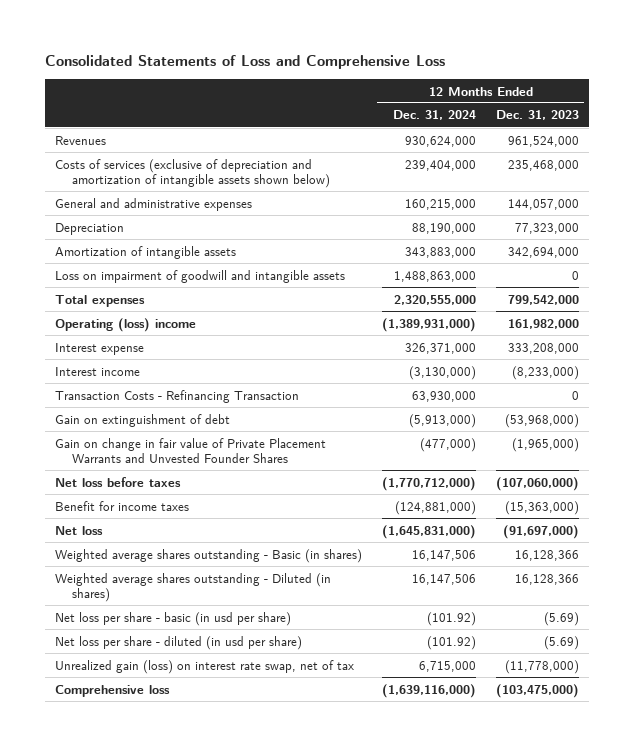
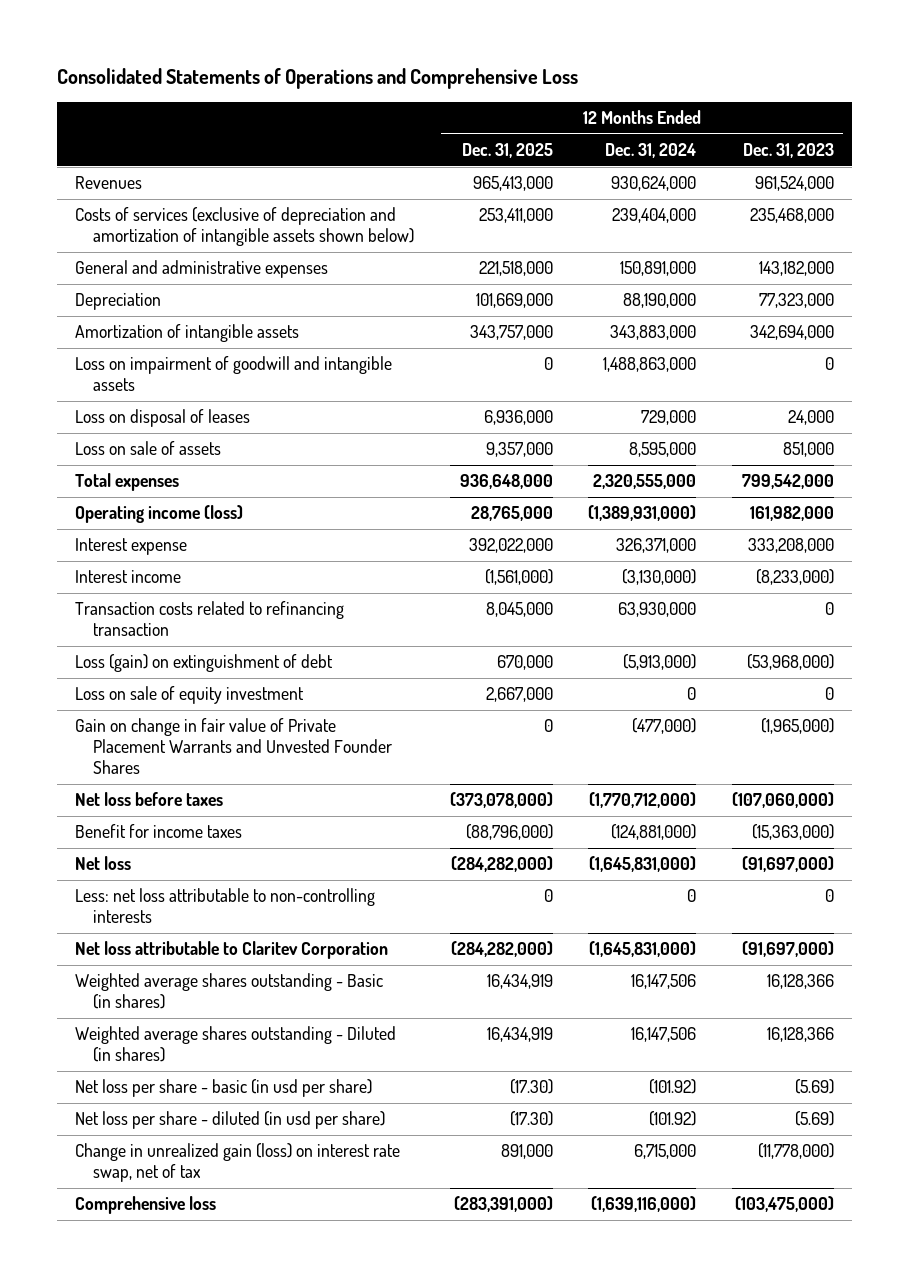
[45,54,446,69] Consolidated Statements of Loss and Comprehensive Loss -> [56,68,578,90] Consolidated Statements of Operations and Comprehensive Loss
none -> [461,143,553,159] Dec. 31, 2025
[405,198,477,210] 160,215,000 -> [620,261,697,277] 150,891,000
[508,198,580,210] 144,057,000 -> [758,261,834,277] 143,182,000
none -> [74,409,250,428] Loss on disposal of leases
none -> [74,441,221,456] Loss on sale of assets
[55,317,197,332] Operating (loss) income -> [74,505,243,524] Operating income (loss)
[55,389,300,403] Transaction Costs - Refinancing Transaction -> [74,601,344,637] Transaction costs related to refinancing transaction
[55,413,231,427] Gain on extinguishment of debt -> [74,654,333,673] Loss (gain) on extinguishment of debt
none -> [74,686,304,705] Loss on sale of equity investment
none -> [74,888,375,924] Less: net loss attributable to non-controlling interests
none -> [74,941,388,960] Net loss attributable to Claritev Corporation
[55,659,355,674] Unrealized gain (loss) on interest rate swap, net of tax -> [74,1143,400,1183] Change in unrealized gain (loss) on interest rate swap, net of tax

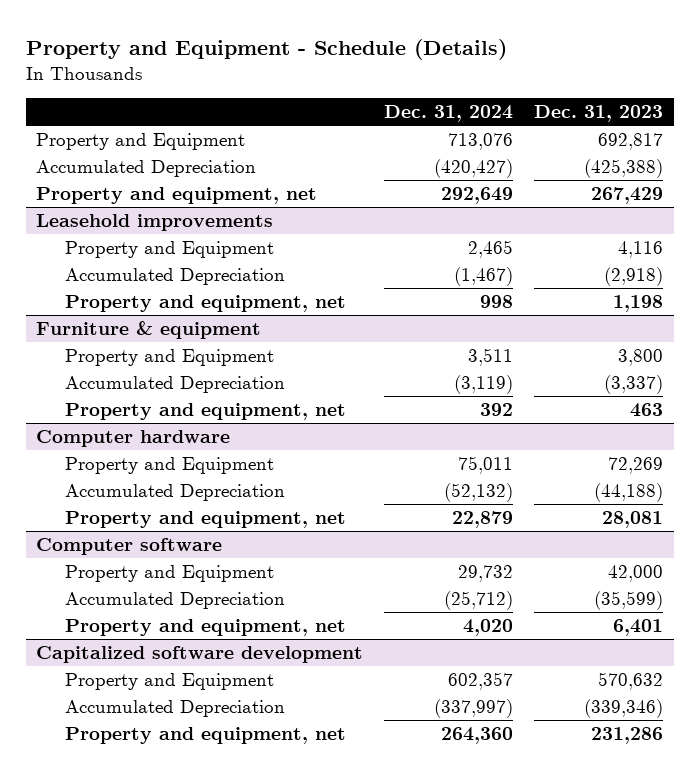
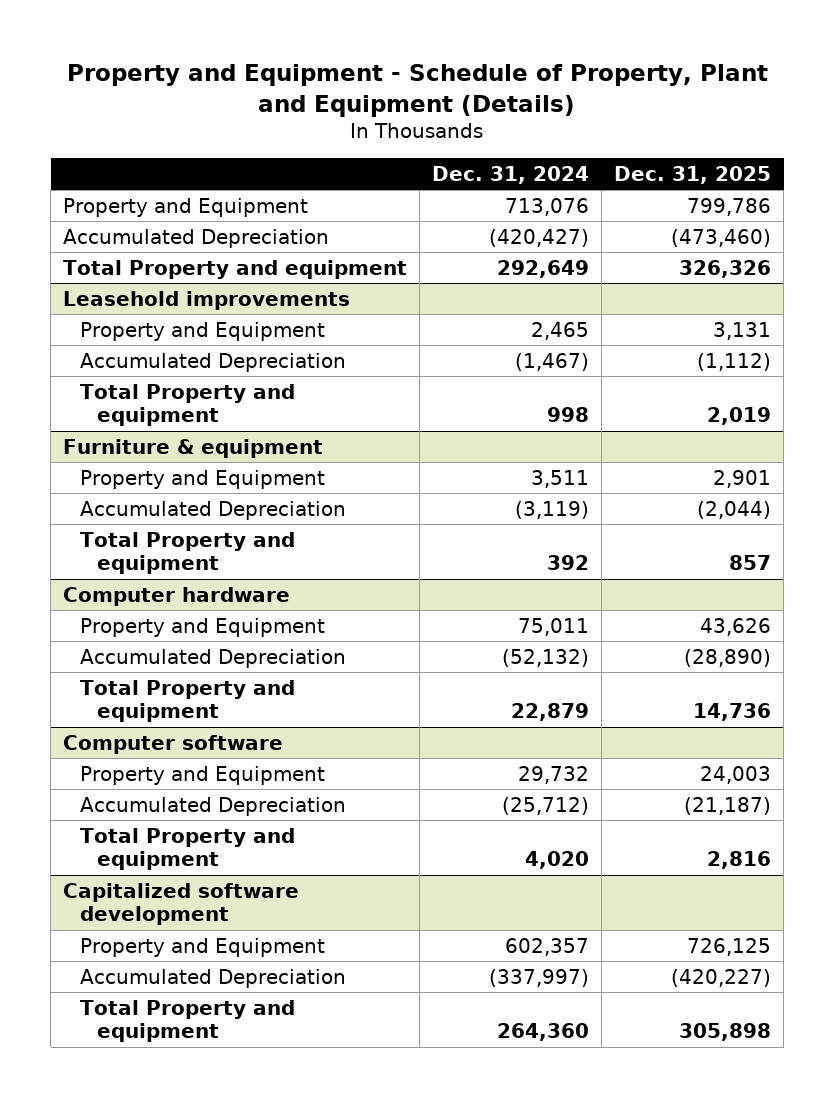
[25,38,507,60] Property and Equipment - Schedule (Details) -> [67,64,769,117] Property and Equipment - Schedule of Property, Plant and Equipment (Details)
[534,104,664,122] Dec. 31, 2023 -> none
none -> [614,165,772,184] Dec. 31, 2025
[36,186,318,204] Property and equipment, net -> [63,259,408,279] Total Property and equipment
[65,294,347,312] Property and equipment, net -> [80,383,296,427] Total Property and equipment
[65,402,347,420] Property and equipment, net -> [80,531,296,575] Total Property and equipment
[65,510,347,528] Property and equipment, net -> [80,679,296,723] Total Property and equipment
[65,618,347,636] Property and equipment, net -> [80,827,296,871] Total Property and equipment
[65,726,347,744] Property and equipment, net -> [80,999,296,1043] Total Property and equipment

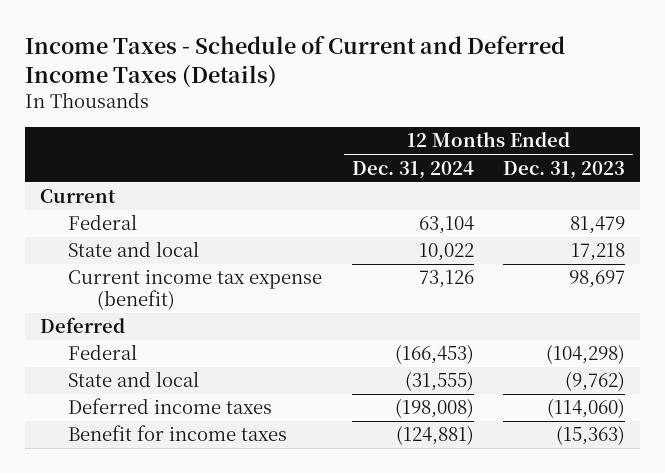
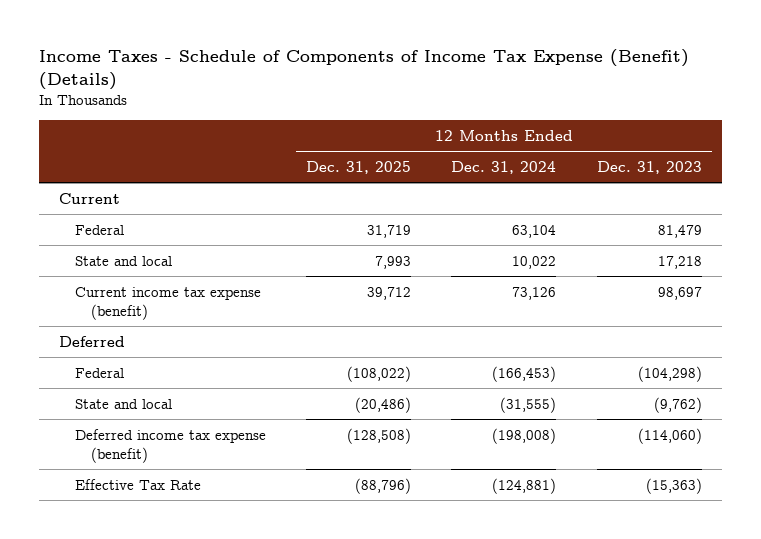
[25,36,566,89] Income Taxes - Schedule of Current and Deferred Income Taxes (Details) -> [39,49,690,91] Income Taxes - Schedule of Components of Income Tax Expense (Benefit) (Details)
none -> [306,160,412,174] Dec. 31, 2025
[68,398,273,415] Deferred income taxes -> [75,428,267,463] Deferred income tax expense (benefit)
[68,425,288,442] Benefit for income taxes -> [75,478,202,490] Effective Tax Rate

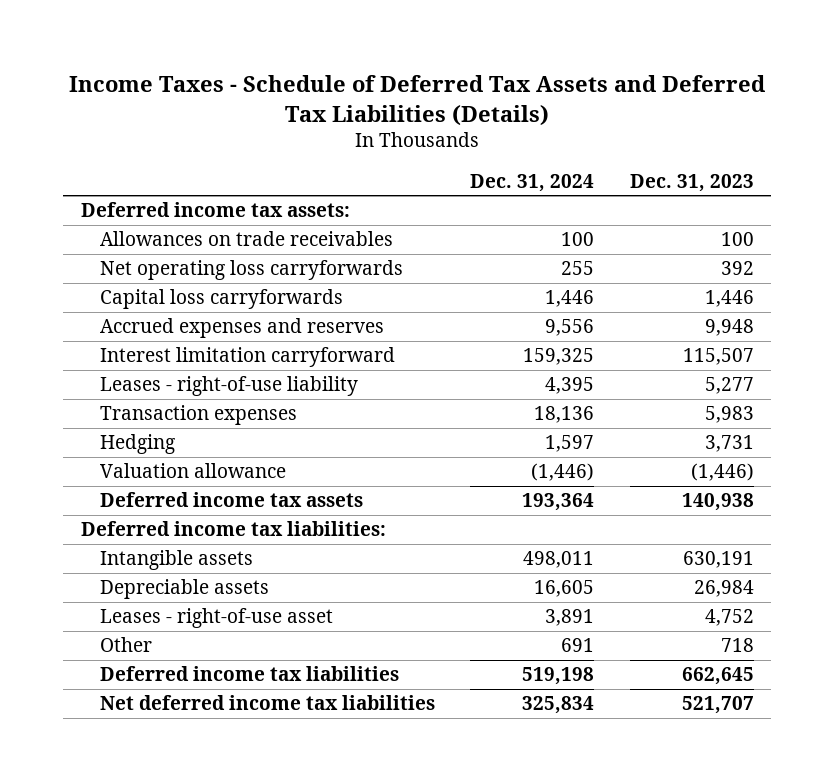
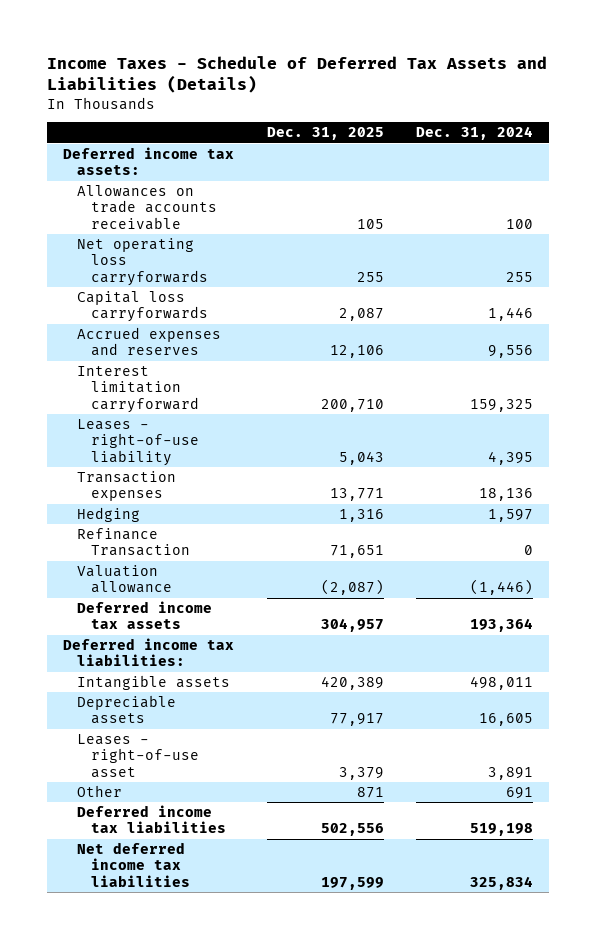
[69,75,766,126] Income Taxes - Schedule of Deferred Tax Assets and Deferred Tax Liabilities (Details) -> [47,55,548,93] Income Taxes - Schedule of Deferred Tax Assets and Liabilities (Details)
[629,173,754,192] Dec. 31, 2023 -> none
none -> [266,127,384,141] Dec. 31, 2025
[100,231,394,247] Allowances on trade receivables -> [77,184,218,230] Allowances on trade accounts receivable
none -> [77,527,191,557] Refinance Transaction

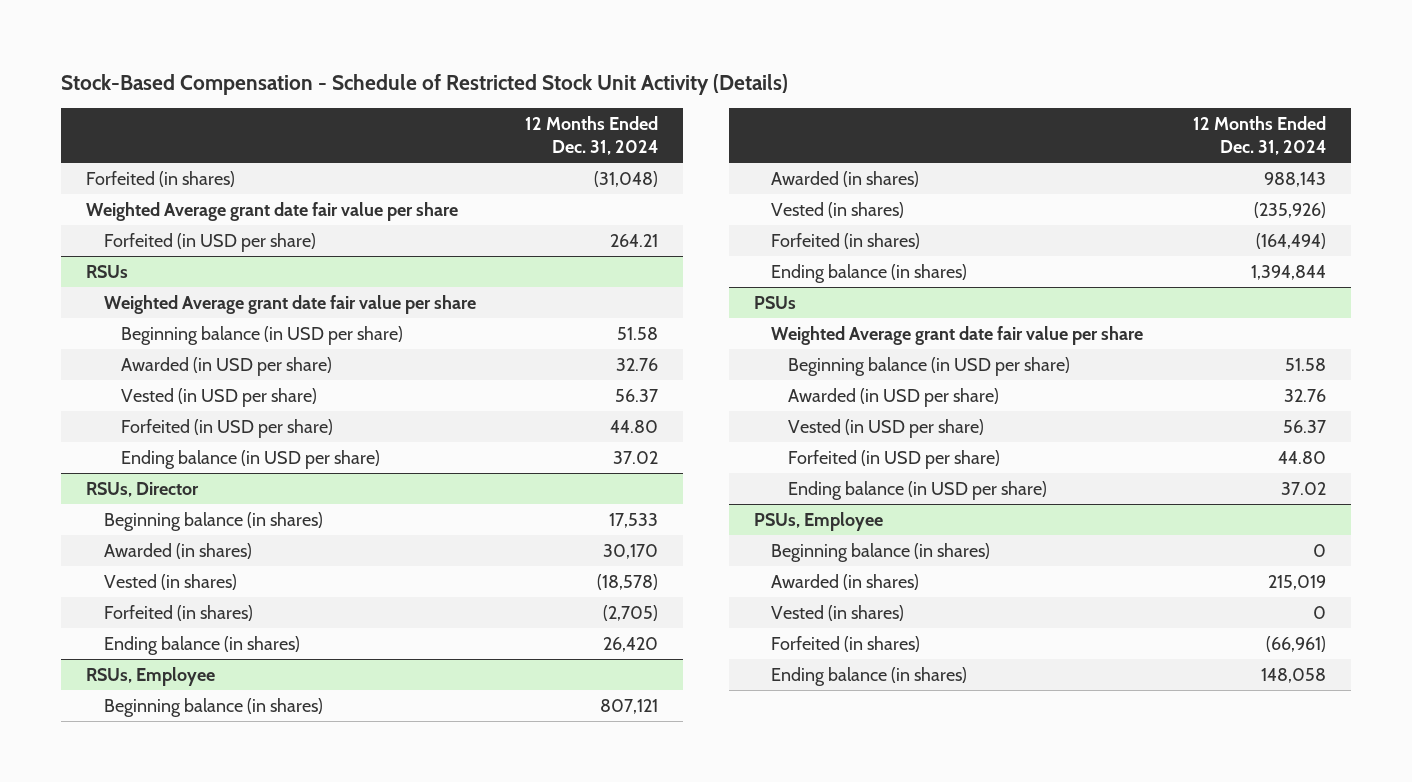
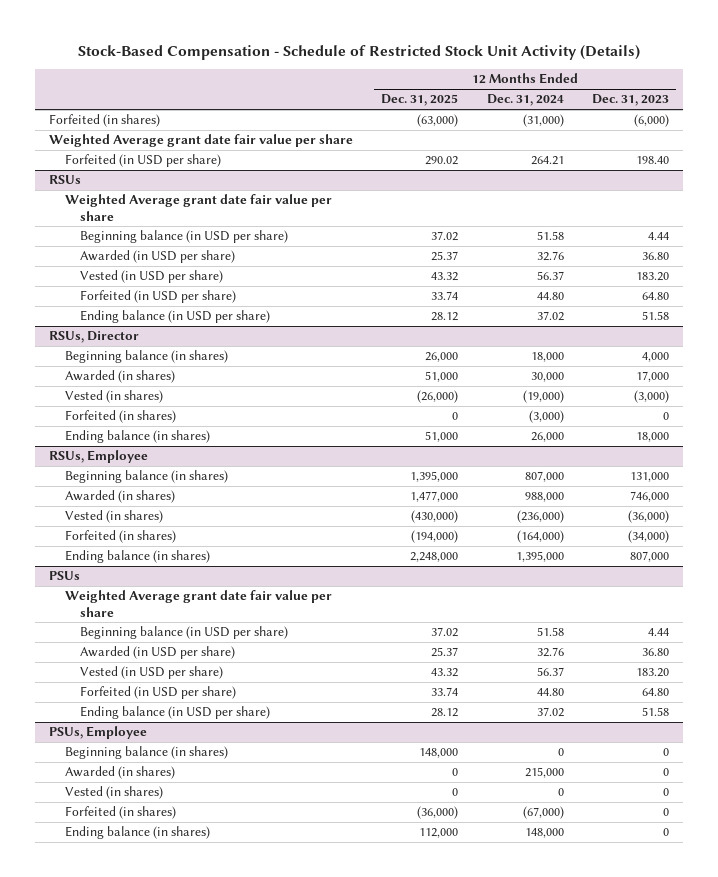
none -> [381,94,459,107] Dec. 31, 2025
none -> [591,94,669,107] Dec. 31, 2023
[594,170,659,187] (31,048) -> [522,114,564,128] (31,000)
[609,512,659,528] 17,533 -> [530,352,564,363] 18,000
[603,543,659,559] 30,170 -> [530,372,564,383] 30,000
[597,573,659,590] (18,578) -> [522,390,564,404] (19,000)
[603,604,659,621] (2,705) -> [528,410,564,424] (3,000)
[603,636,659,652] 26,420 -> [530,432,564,443] 26,000
[600,698,659,714] 807,121 -> [524,471,564,483] 807,000
[1263,171,1326,187] 988,143 -> [524,492,564,503] 988,000
[1253,201,1326,218] (235,926) -> [516,510,564,524] (236,000)
[1255,232,1326,249] (164,494) -> [516,530,564,544] (164,000)
[1250,264,1326,280] 1,394,844 -> [515,551,564,563] 1,395,000
[1267,574,1326,590] 215,019 -> [524,767,564,779] 215,000
[1265,635,1326,652] (66,961) -> [522,806,564,820] (67,000)
[1260,667,1326,683] 148,058 -> [524,828,564,839] 148,000

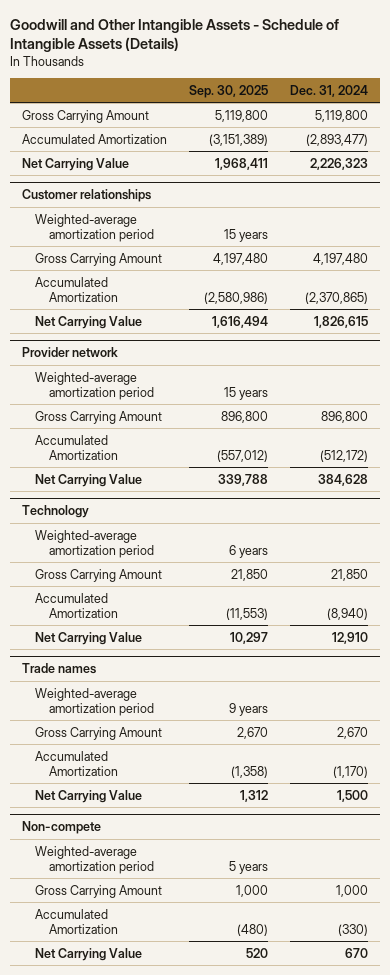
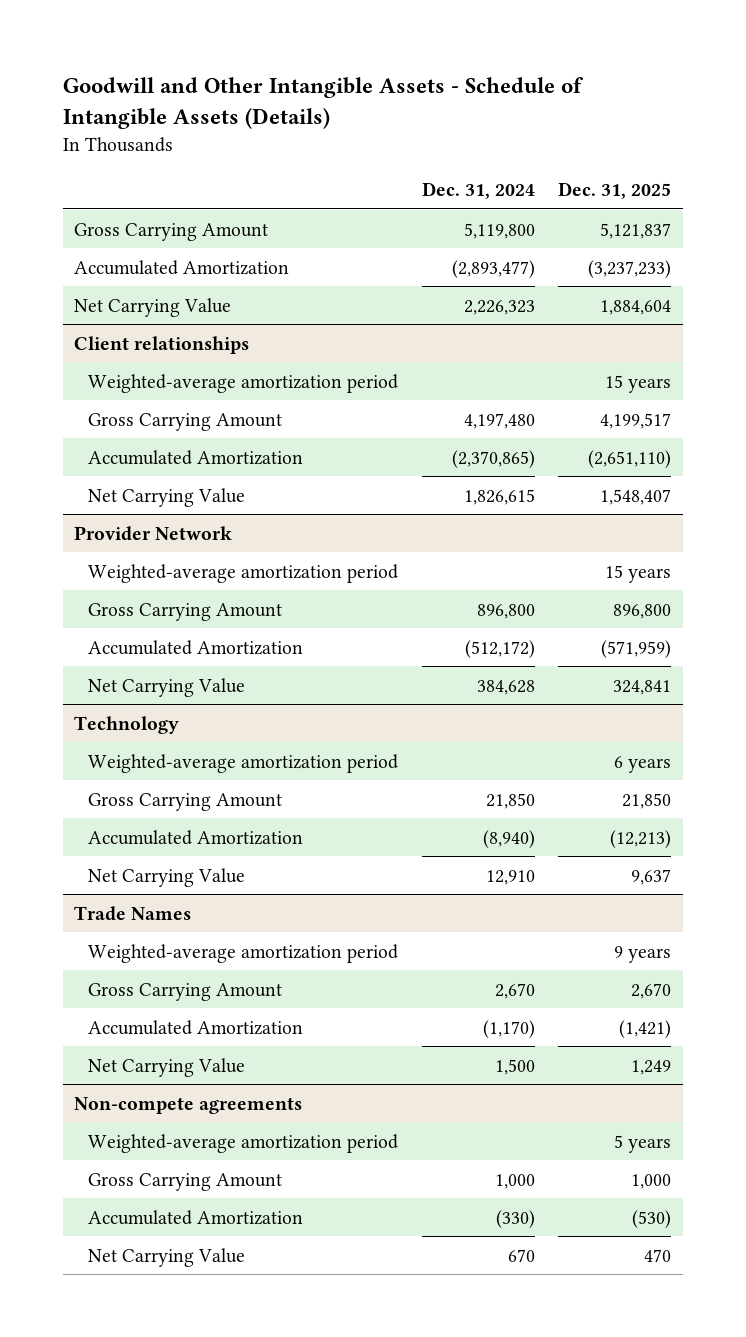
[189,84,269,98] Sep. 30, 2025 -> none
none -> [558,181,672,199] Dec. 31, 2025
[21,189,151,203] Customer relationships -> [74,335,250,354] Client relationships
[21,347,118,358] Provider network -> [74,525,233,541] Provider Network
[21,663,96,675] Trade names -> [74,905,192,921] Trade Names
[21,821,101,835] Non-compete -> [74,1096,303,1114] Non-compete agreements

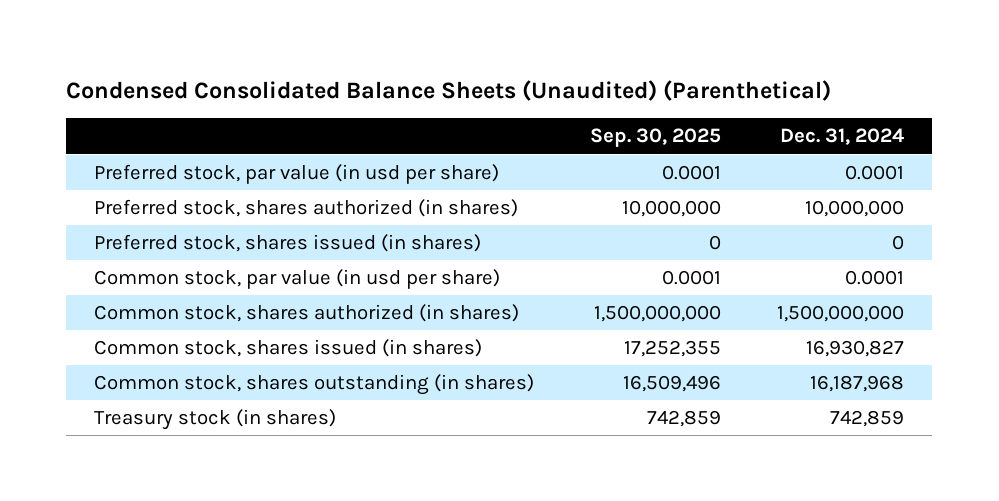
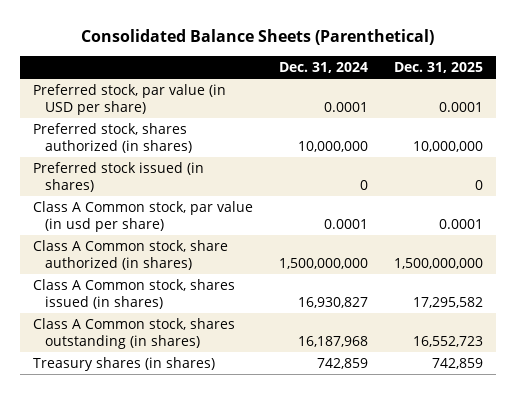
[66,79,832,101] Condensed Consolidated Balance Sheets (Unaudited) (Parenthetical) -> [81,29,435,46] Consolidated Balance Sheets (Parenthetical)
[590,128,722,148] Sep. 30, 2025 -> none
none -> [394,62,484,74] Dec. 31, 2025
[94,164,500,185] Preferred stock, par value (in usd per share) -> [33,84,227,115] Preferred stock, par value (in USD per share)
[94,234,482,253] Preferred stock, shares issued (in shares) -> [33,162,205,192] Preferred stock issued (in shares)
[94,269,501,290] Common stock, par value (in usd per share) -> [33,201,254,232] Class A Common stock, par value (in usd per share)
[94,304,520,323] Common stock, shares authorized (in shares) -> [33,240,229,270] Class A Common stock, share authorized (in shares)
[94,339,483,358] Common stock, shares issued (in shares) -> [33,279,236,309] Class A Common stock, shares issued (in shares)
[94,374,535,396] Common stock, shares outstanding (in shares) -> [33,318,236,349] Class A Common stock, shares outstanding (in shares)
[94,409,337,431] Treasury stock (in shares) -> [33,357,216,372] Treasury shares (in shares)

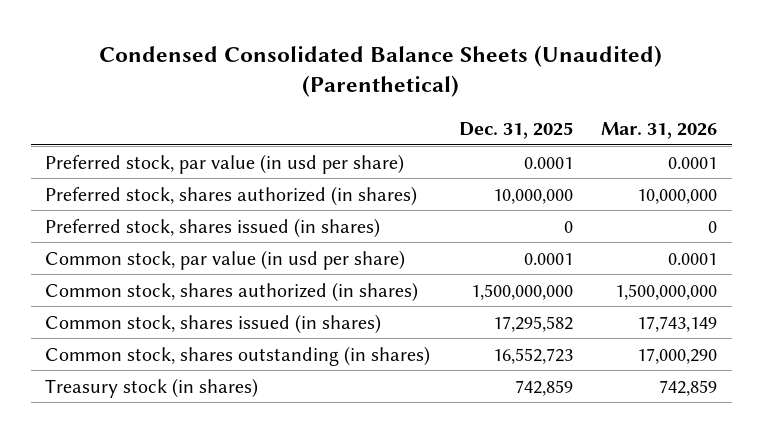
[81,29,435,46] Consolidated Balance Sheets (Parenthetical) -> [99,44,663,98] Condensed Consolidated Balance Sheets (Unaudited) (Parenthetical)
[279,62,369,74] Dec. 31, 2024 -> none
none -> [601,121,718,139] Mar. 31, 2026
[33,84,227,115] Preferred stock, par value (in USD per share) -> [44,153,404,174] Preferred stock, par value (in usd per share)
[33,162,205,192] Preferred stock issued (in shares) -> [44,217,380,238] Preferred stock, shares issued (in shares)
[33,201,254,232] Class A Common stock, par value (in usd per share) -> [44,249,405,270] Common stock, par value (in usd per share)
[33,240,229,270] Class A Common stock, share authorized (in shares) -> [44,281,418,302] Common stock, shares authorized (in shares)
[33,279,236,309] Class A Common stock, shares issued (in shares) -> [44,313,381,334] Common stock, shares issued (in shares)
[33,318,236,349] Class A Common stock, shares outstanding (in shares) -> [44,345,430,366] Common stock, shares outstanding (in shares)
[33,357,216,372] Treasury shares (in shares) -> [44,377,258,398] Treasury stock (in shares)

